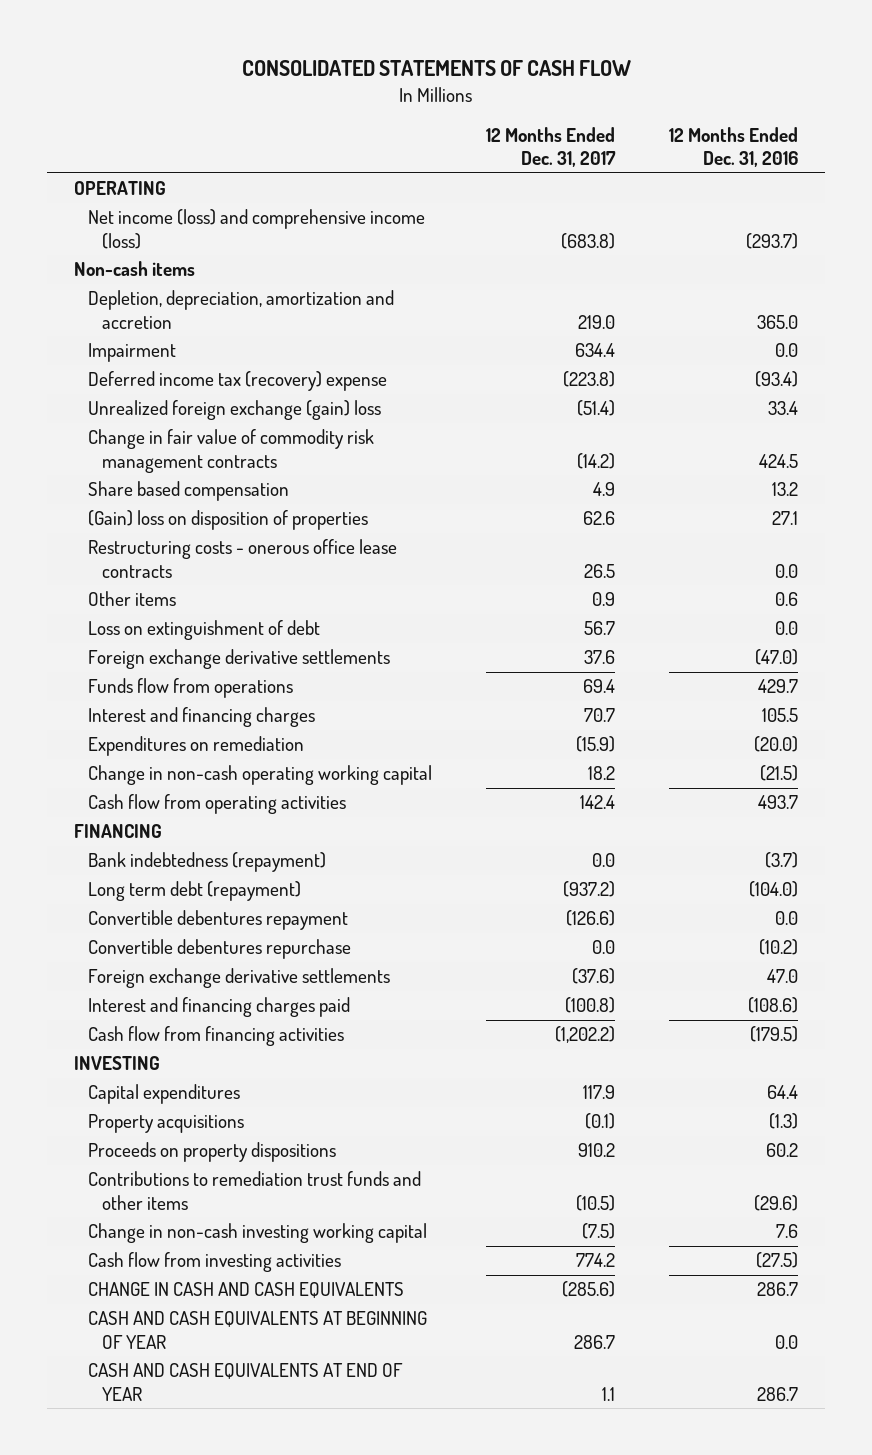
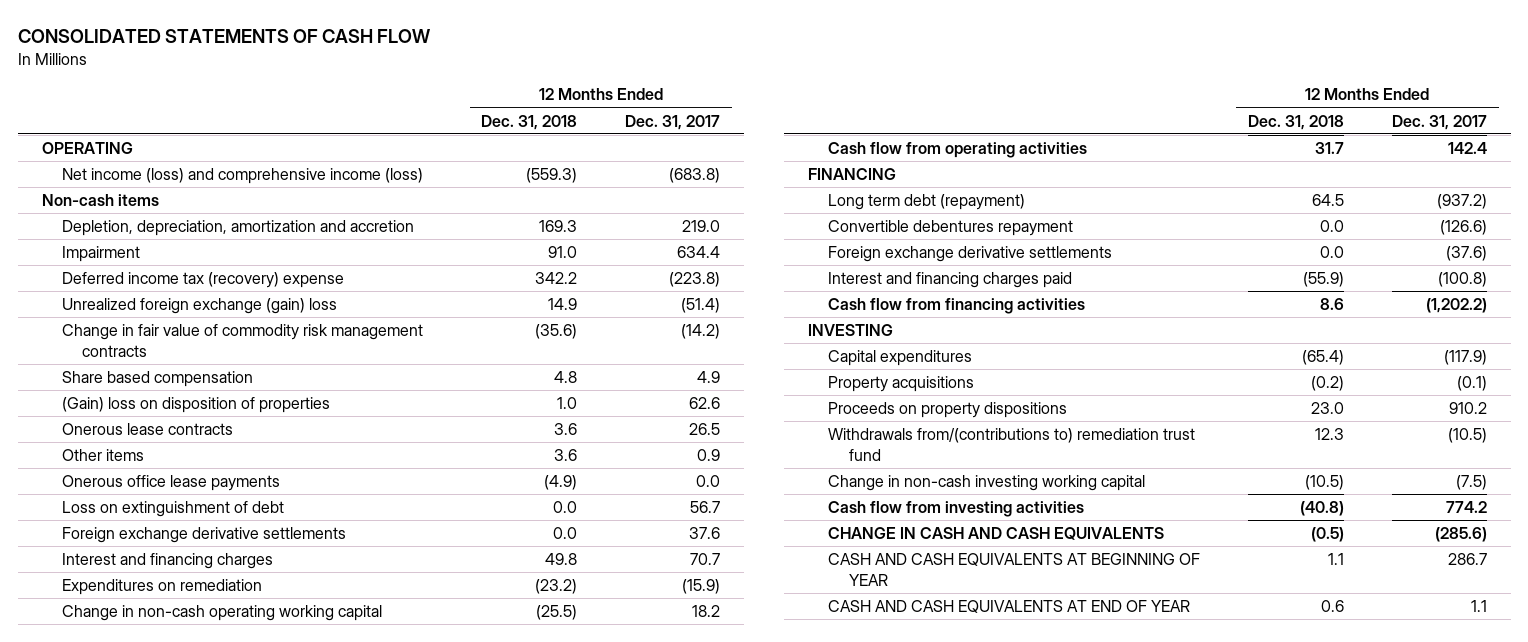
[669,126,799,168] 12 Months Ended Dec. 31, 2016 -> none
none -> [481,114,578,130] Dec. 31, 2018
[88,539,398,578] Restructuring costs - onerous office lease contracts -> [61,423,233,436] Onerous lease contracts
none -> [61,475,280,492] Onerous office lease payments
[88,678,294,699] Funds flow from operations -> none
[88,852,327,873] Bank indebtedness (repayment) -> none
[88,939,352,960] Convertible debentures repurchase -> none
[583,1085,616,1100] 117.9 -> [1443,350,1487,366] (117.9)
[88,1171,422,1210] Contributions to remediation trust funds and other items -> [828,428,1196,461] Withdrawals from/(contributions to) remediation trust fund

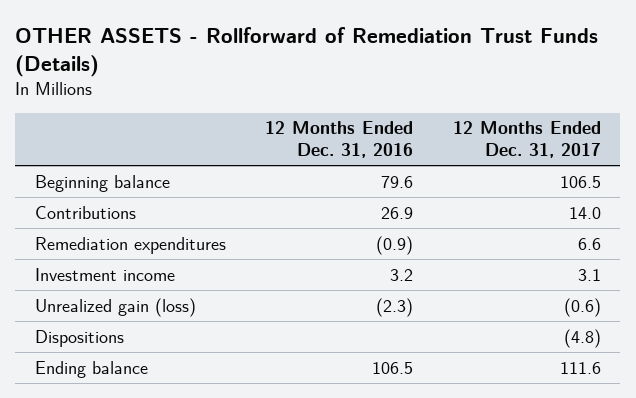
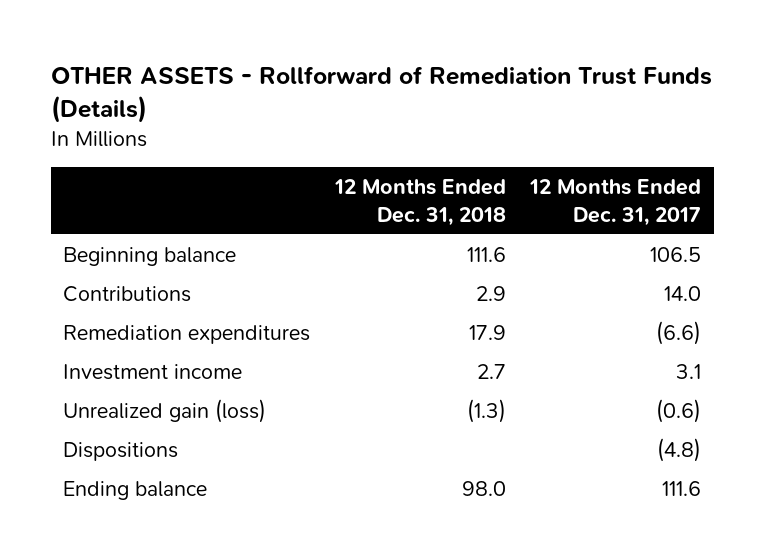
[265,121,414,159] 12 Months Ended Dec. 31, 2016 -> none
none -> [333,179,506,226] 12 Months Ended Dec. 31, 2018
[577,237,601,250] 6.6 -> [656,320,702,345] (6.6)

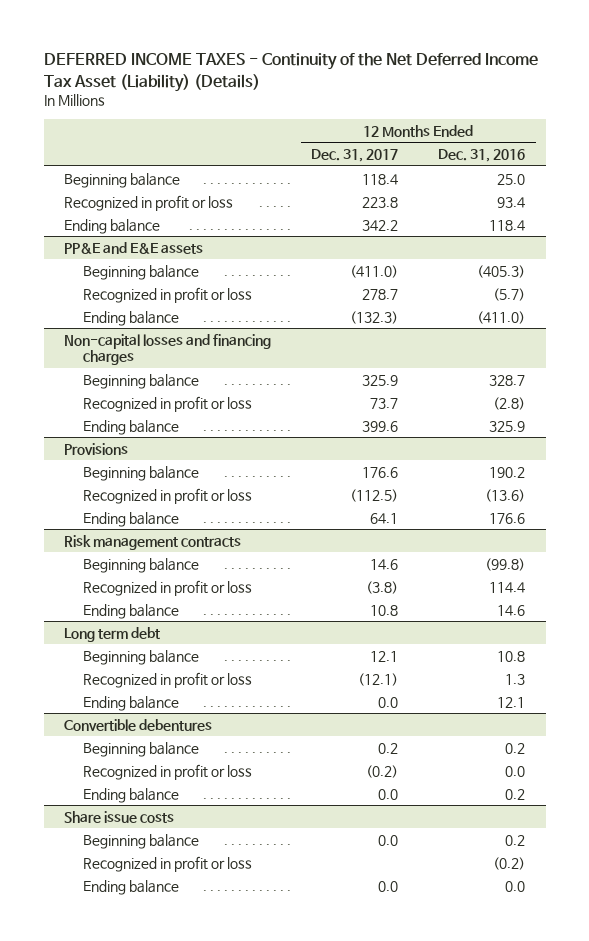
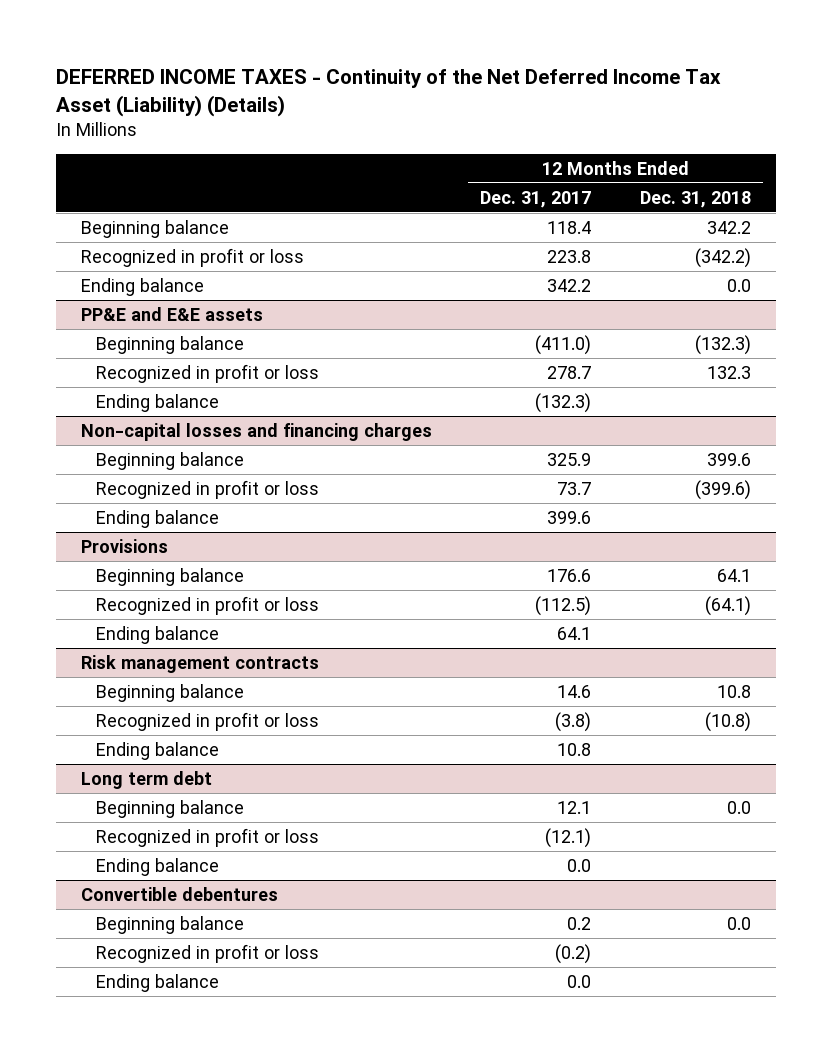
[438,149,526,163] Dec. 31, 2016 -> none
none -> [640,190,752,208] Dec. 31, 2018
[63,810,174,823] Share issue costs -> none
[83,833,200,849] Beginning balance -> none
[83,855,253,872] Recognized in profit or loss -> none
[83,879,180,895] Ending balance -> none

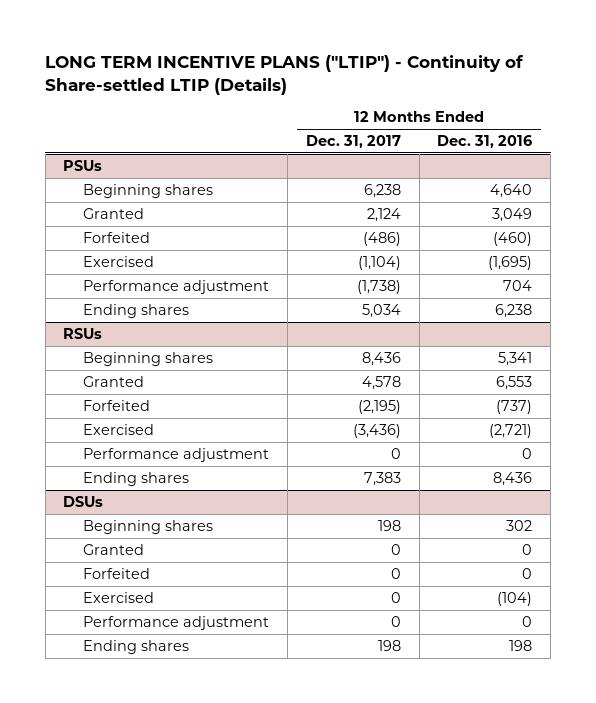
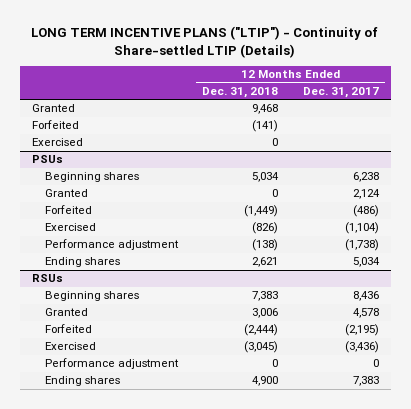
[437,135,533,149] Dec. 31, 2016 -> none
none -> [202,86,279,98] Dec. 31, 2018
none -> [31,104,75,113] Granted
none -> [31,120,79,130] Forfeited
none -> [31,138,83,147] Exercised
[63,496,104,508] DSUs -> none
[83,520,214,535] Beginning shares -> none
[83,544,145,556] Granted -> none
[83,568,151,580] Forfeited -> none
[83,592,155,604] Exercised -> none
[83,616,270,631] Performance adjustment -> none
[83,640,190,655] Ending shares -> none

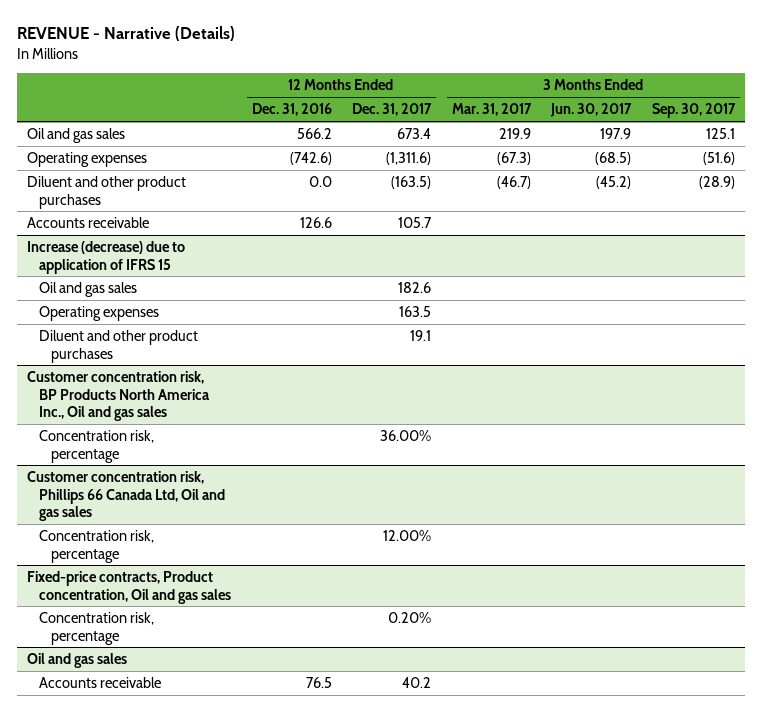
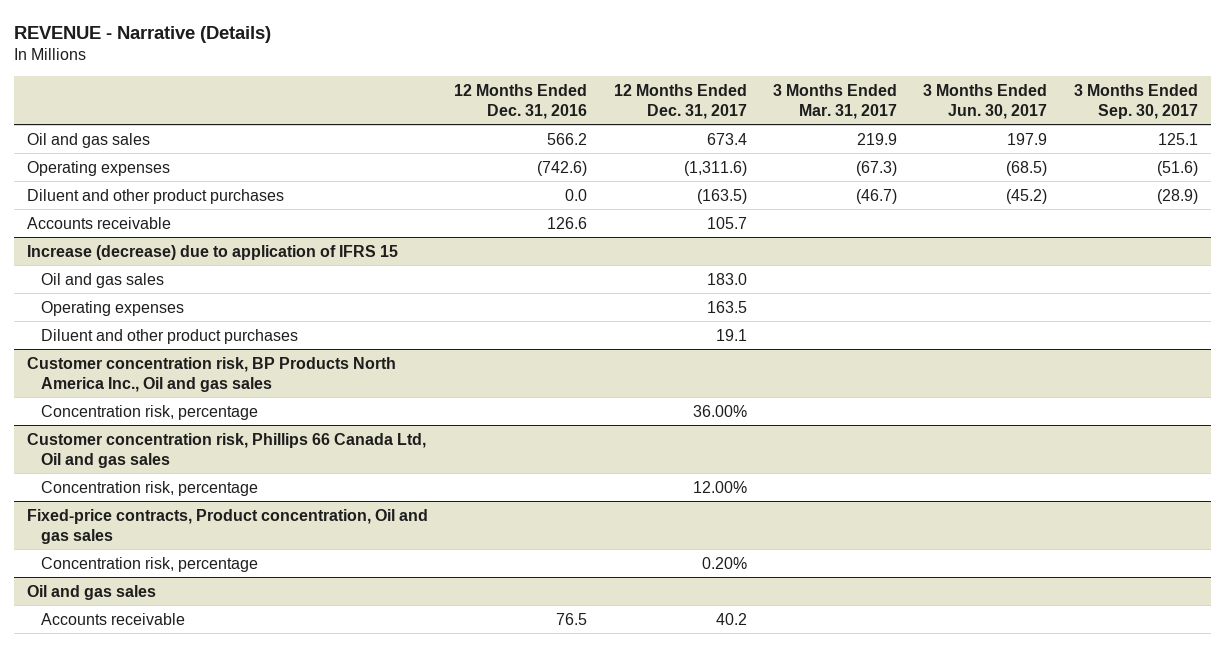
[398,281,432,293] 182.6 -> [706,272,747,285] 183.0

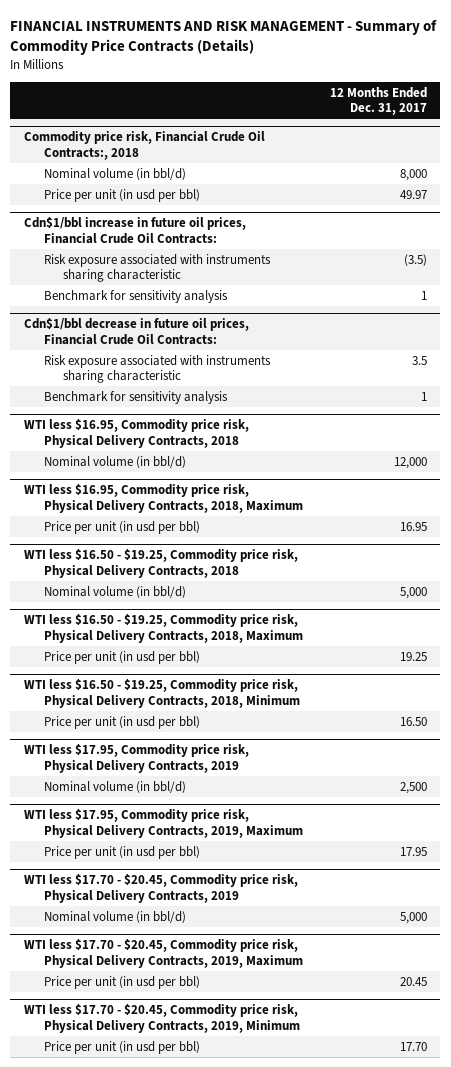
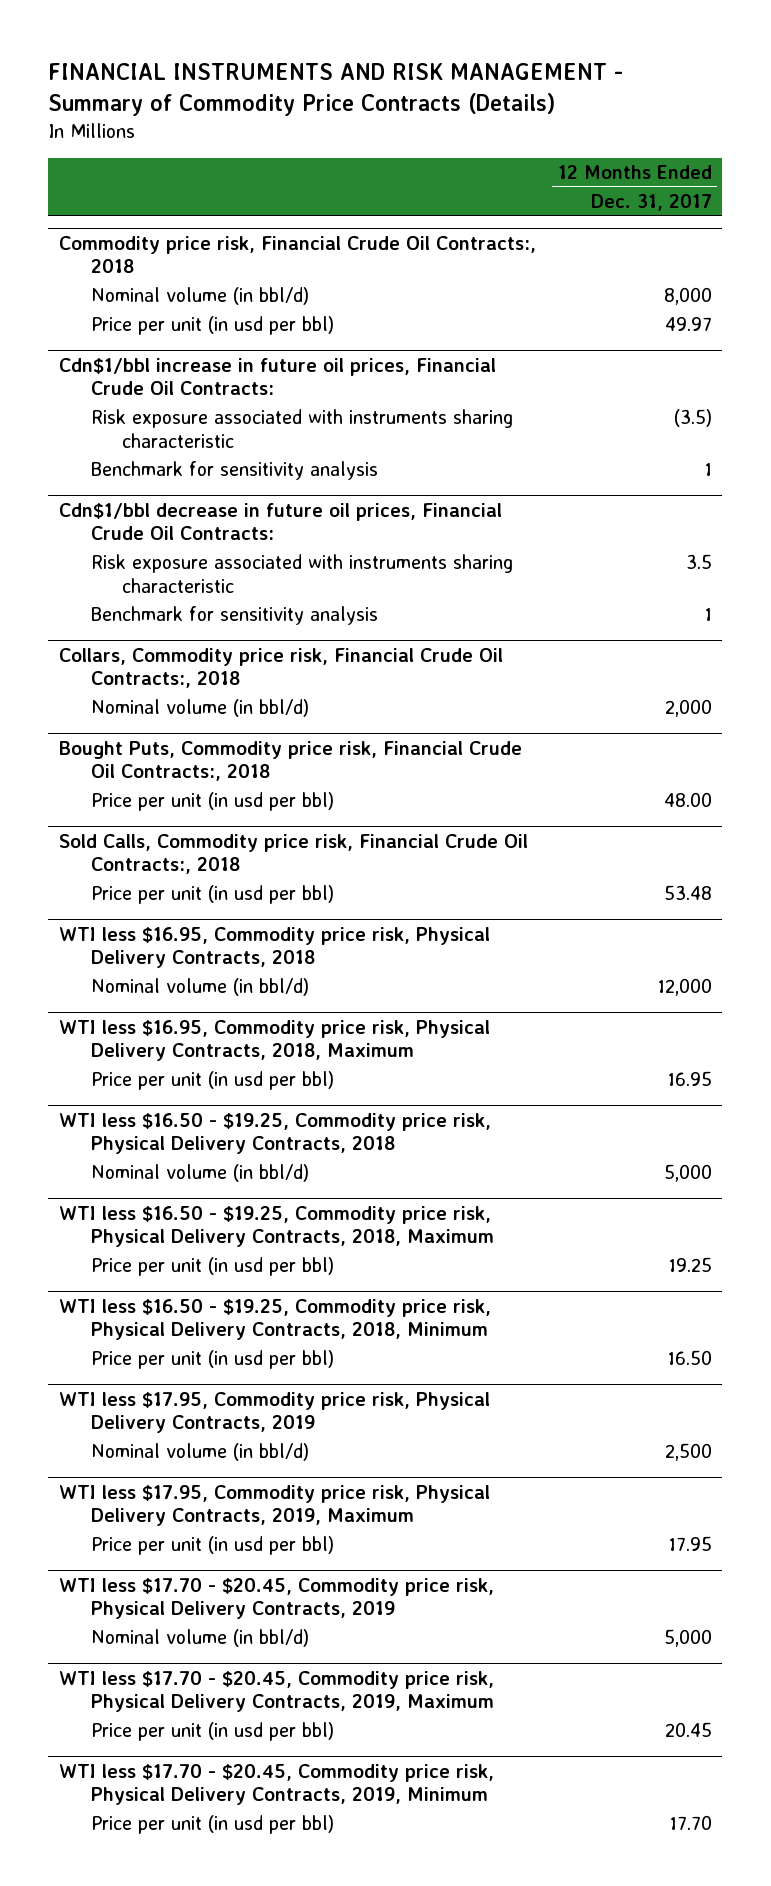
none -> [59,647,504,689] Collars, Commodity price risk, Financial Crude Oil Contracts:, 2018
none -> [90,699,309,718] Nominal volume (in bbl/d)
none -> [59,740,523,782] Bought Puts, Commodity price risk, Financial Crude Oil Contracts:, 2018
none -> [90,792,334,812] Price per unit (in usd per bbl)
none -> [59,833,529,875] Sold Calls, Commodity price risk, Financial Crude Oil Contracts:, 2018
none -> [90,885,334,905] Price per unit (in usd per bbl)

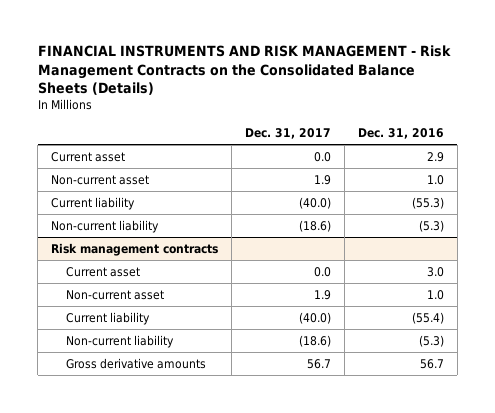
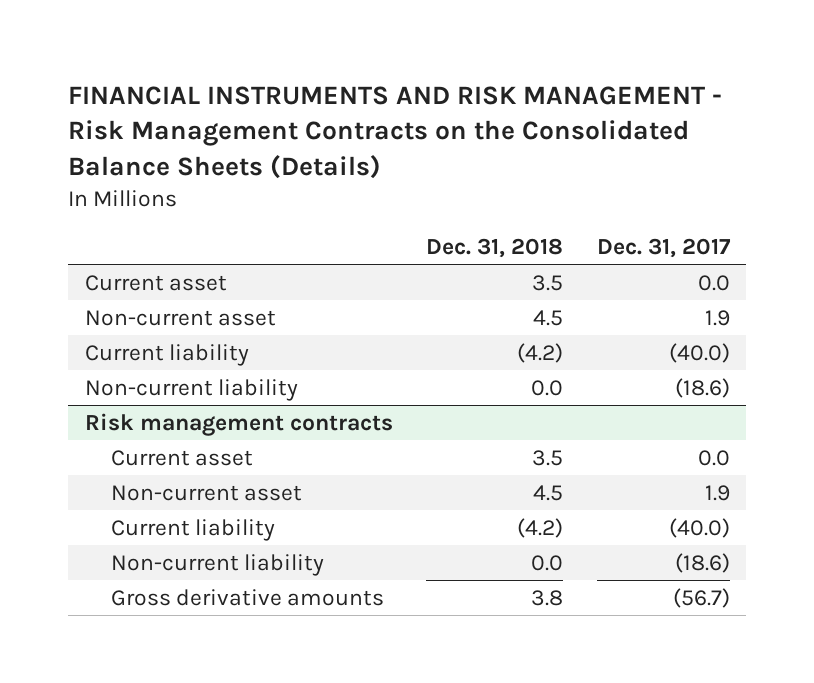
[357,128,444,140] Dec. 31, 2016 -> none
none -> [426,238,564,259] Dec. 31, 2018
[307,358,332,369] 56.7 -> [672,587,730,608] (56.7)

